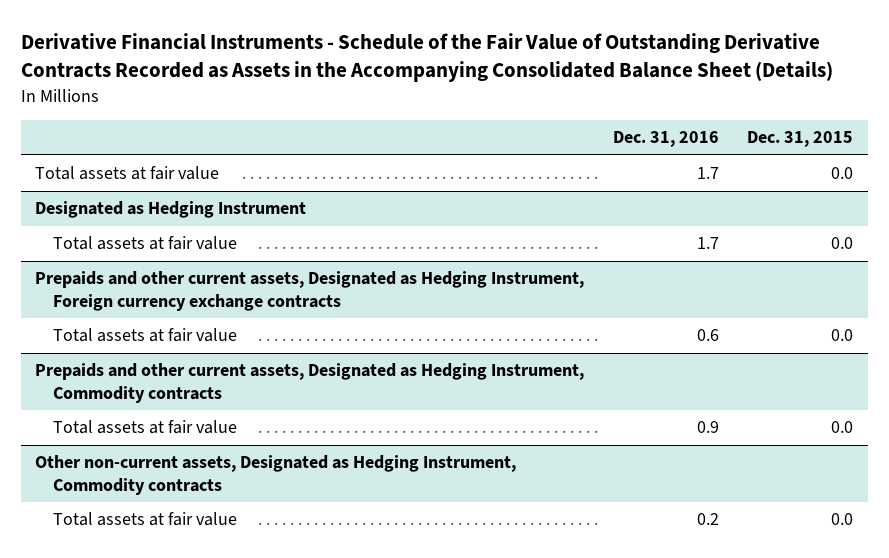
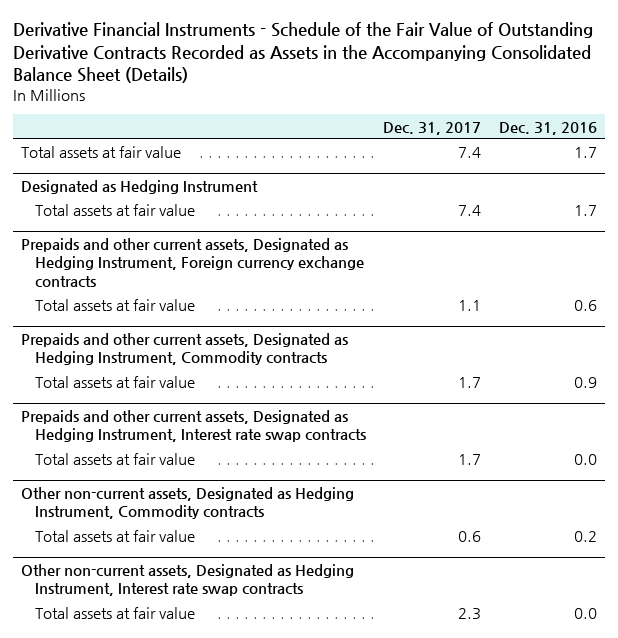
[747,131,854,148] Dec. 31, 2015 -> none
none -> [383,121,482,135] Dec. 31, 2017
none -> [21,409,367,443] Prepaids and other current assets, Designated as Hedging Instrument, Interest rate swap contracts
none -> [35,453,196,466] Total assets at fair value
none -> [21,563,355,597] Other non-current assets, Designated as Hedging Instrument, Interest rate swap contracts
none -> [35,607,196,620] Total assets at fair value

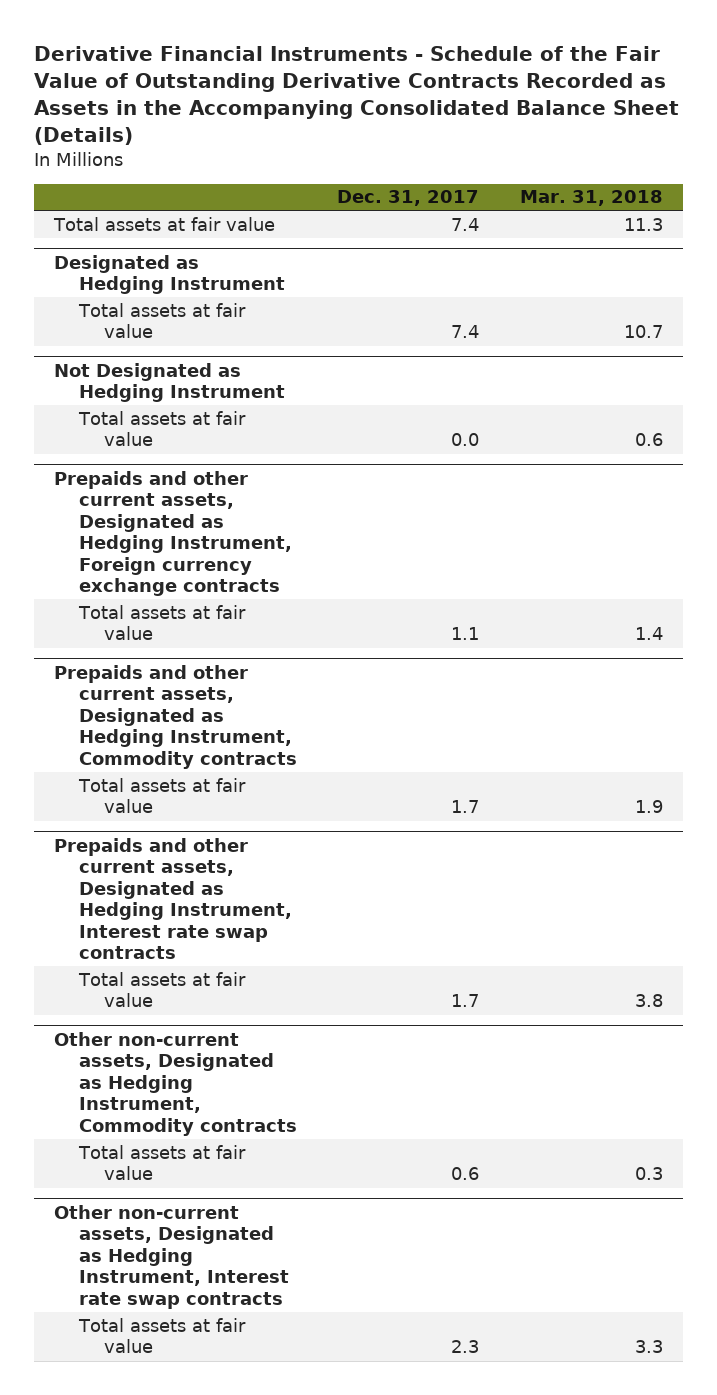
[498,121,597,135] Dec. 31, 2016 -> none
none -> [519,190,663,207] Mar. 31, 2018
none -> [53,362,286,403] Not Designated as Hedging Instrument
none -> [78,410,247,447] Total assets at fair value

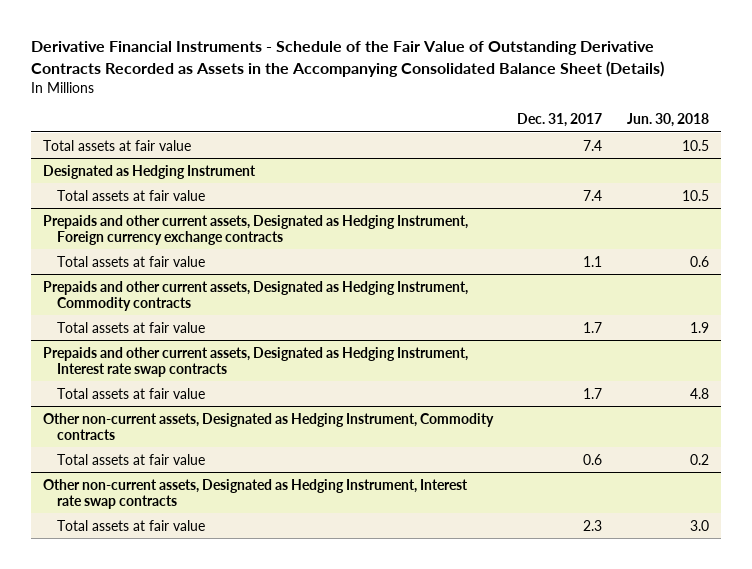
[519,190,663,207] Mar. 31, 2018 -> none
none -> [626,113,709,128] Jun. 30, 2018
[53,362,286,403] Not Designated as Hedging Instrument -> none
[78,410,247,447] Total assets at fair value -> none

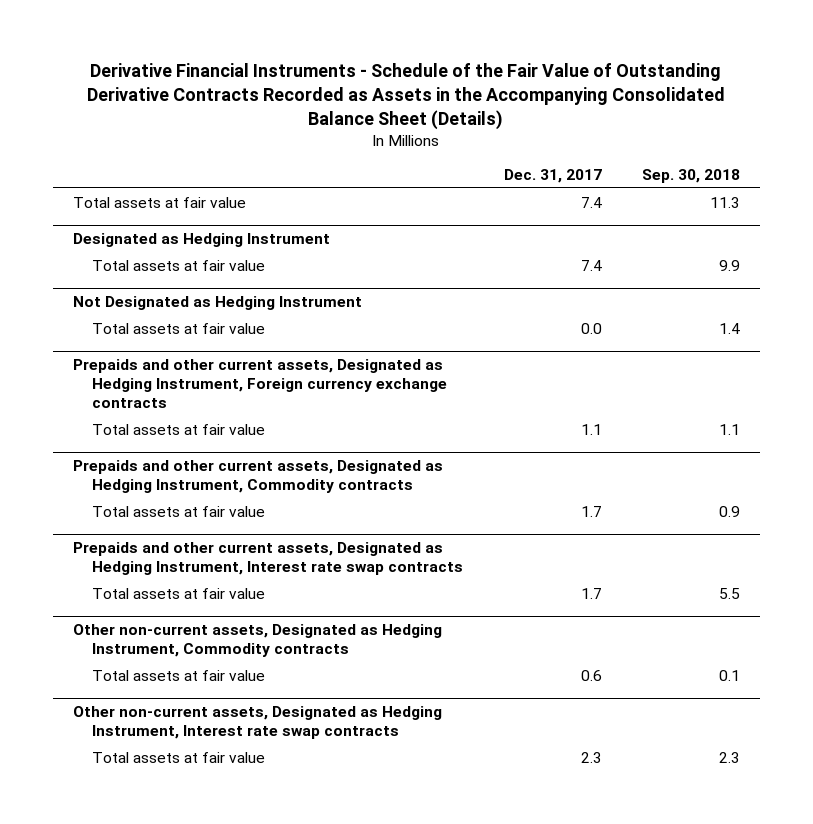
[626,113,709,128] Jun. 30, 2018 -> none
none -> [641,168,740,183] Sep. 30, 2018
none -> [73,296,363,311] Not Designated as Hedging Instrument
none -> [92,322,266,334] Total assets at fair value

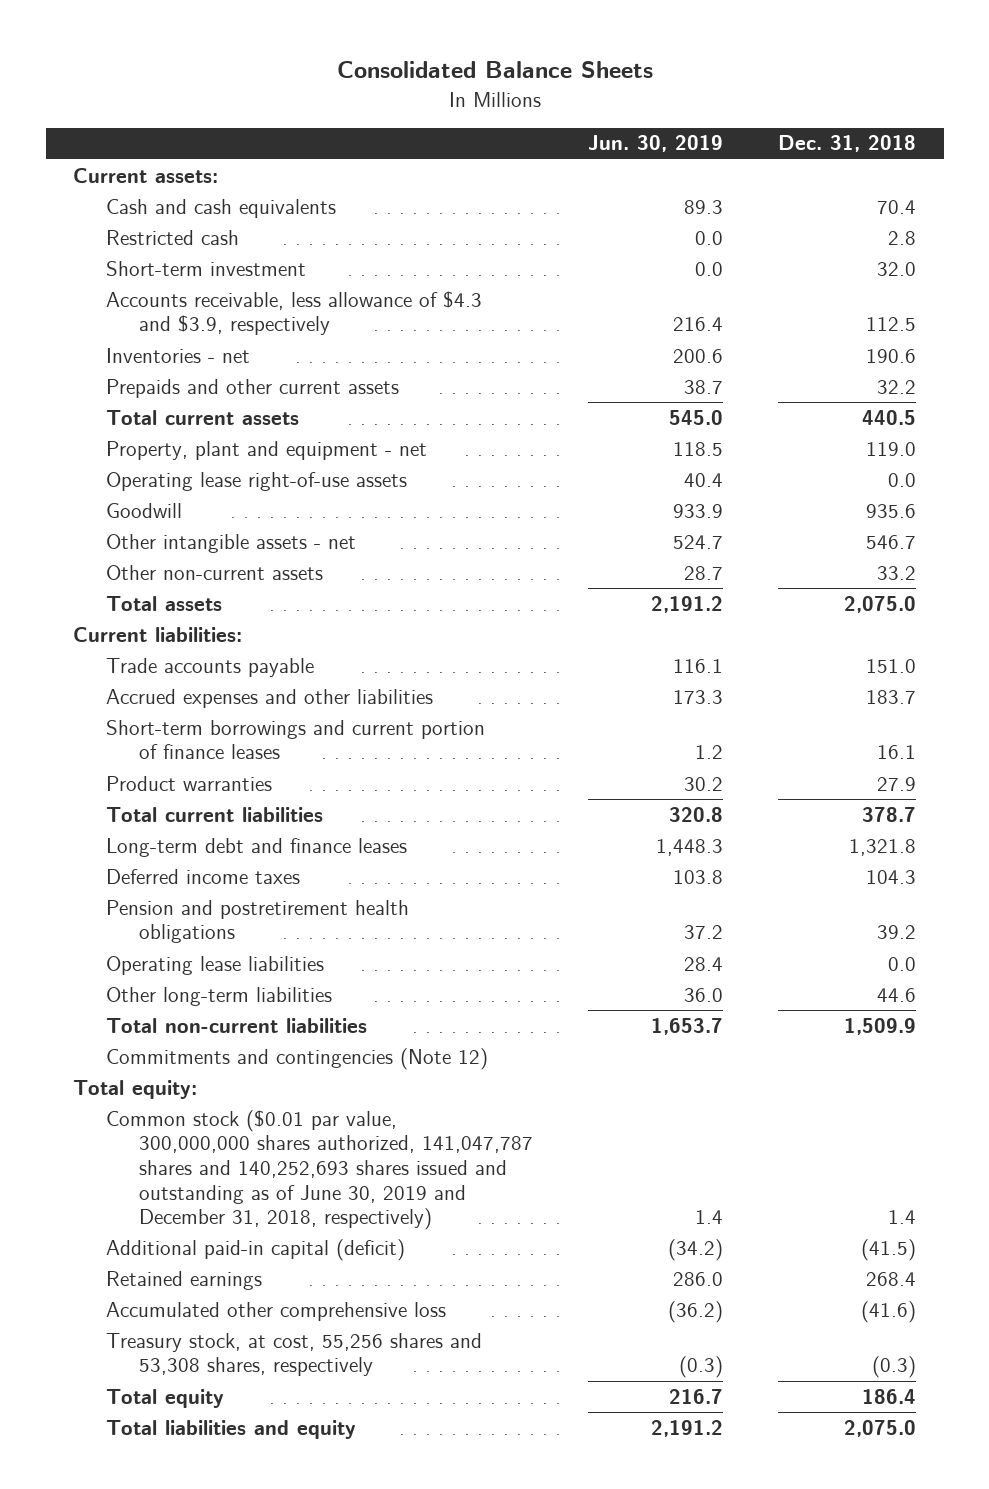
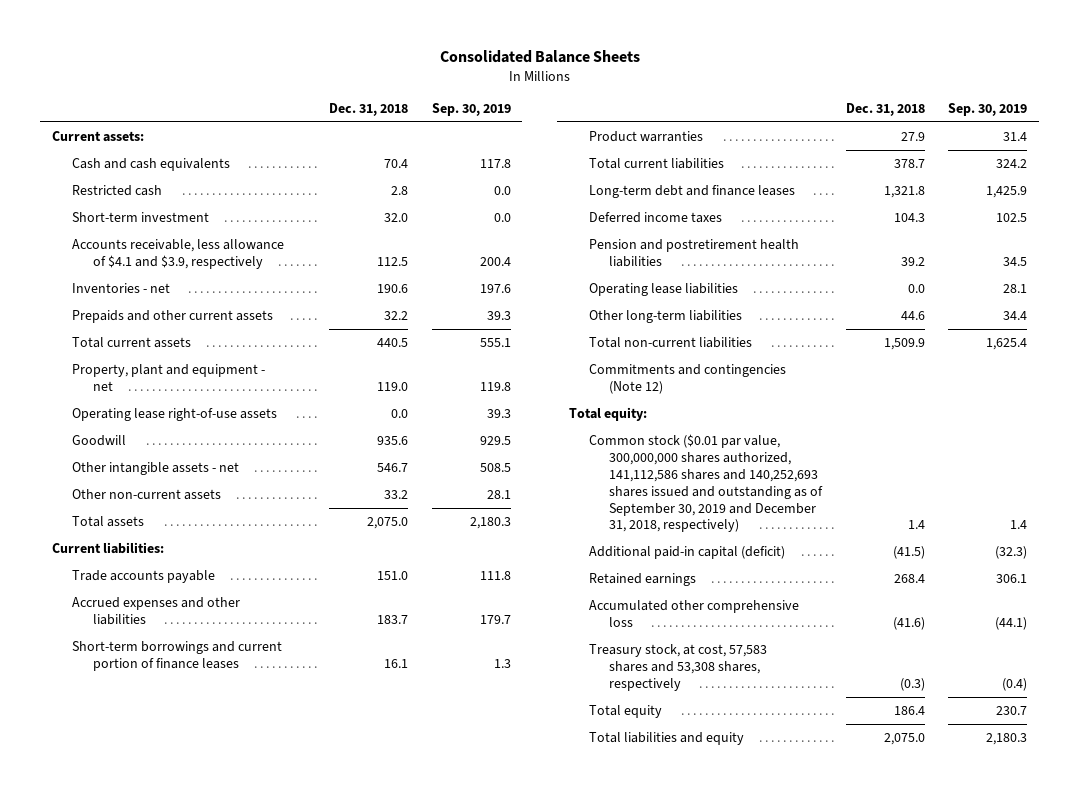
[588,135,724,153] Jun. 30, 2019 -> none
none -> [431,103,511,117] Sep. 30, 2019
[106,290,483,336] Accounts receivable, less allowance of $4.3 and $3.9, respectively -> [72,239,285,270] Accounts receivable, less allowance of $4.1 and $3.9, respectively
[106,899,410,944] Pension and postretirement health obligations -> [589,239,800,268] Pension and postretirement health liabilities
[106,1109,533,1231] Common stock ($0.01 par value, 300,000,000 shares authorized, 141,047,787 shares and 140,252,693 shares issued and outstanding as of June 30, 2019 and December 31, 2018, respectively) -> [589,434,824,533] Common stock ($0.01 par value, 300,000,000 shares authorized, 141,112,586 shares and 140,252,693 shares issued and outstanding as of September 30, 2019 and December 31, 2018, respectively)
[106,1332,483,1377] Treasury stock, at cost, 55,256 shares and 53,308 shares, respectively -> [589,644,768,691] Treasury stock, at cost, 57,583 shares and 53,308 shares, respectively

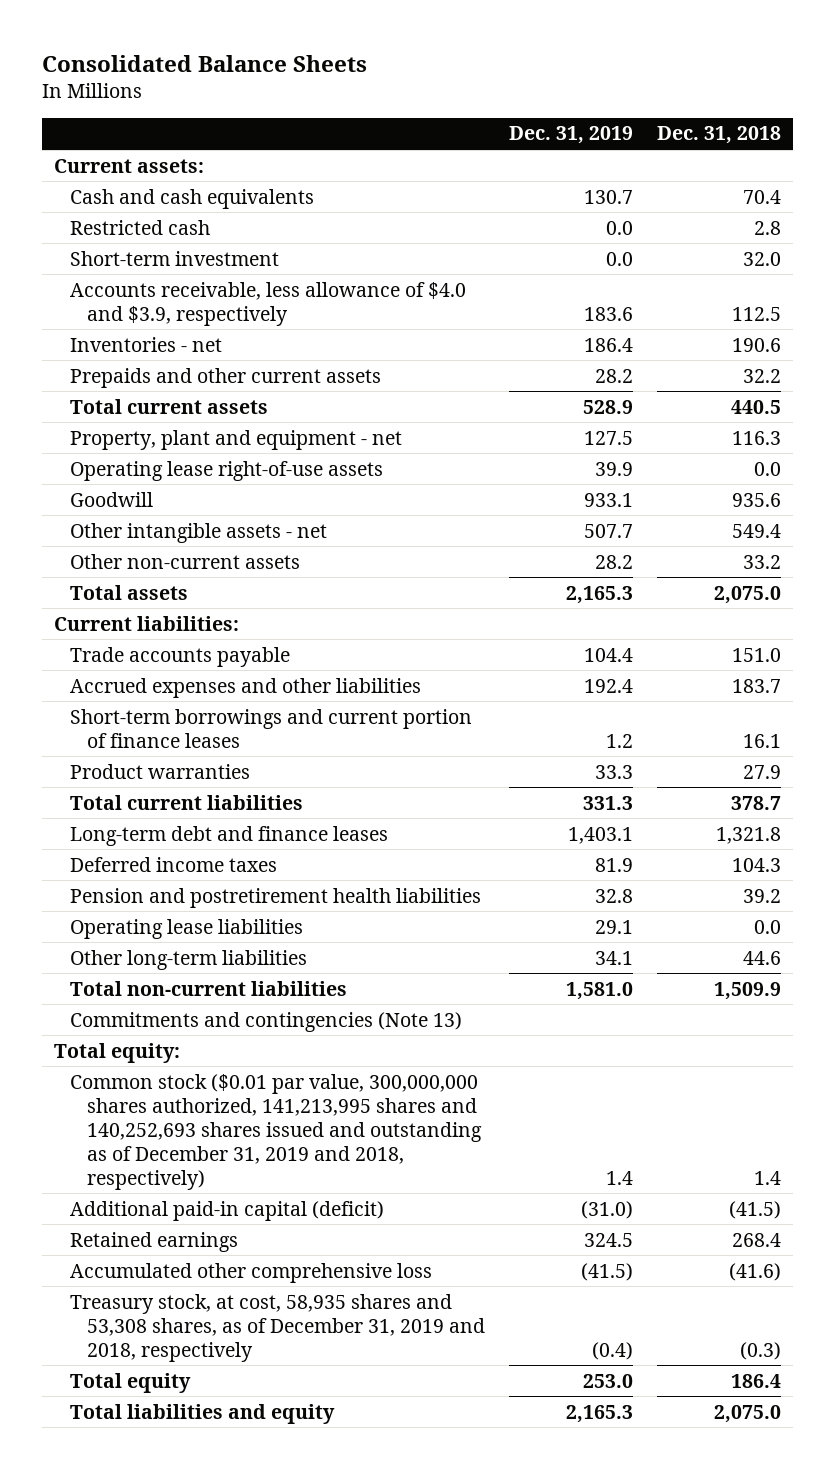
[431,103,511,117] Sep. 30, 2019 -> none
none -> [508,126,633,145] Dec. 31, 2019
[72,239,285,270] Accounts receivable, less allowance of $4.1 and $3.9, respectively -> [70,281,467,326] Accounts receivable, less allowance of $4.0 and $3.9, respectively
[377,382,409,392] 119.0 -> [731,430,781,445] 116.3
[377,463,409,473] 546.7 -> [731,523,781,538] 549.4
[589,364,787,395] Commitments and contingencies (Note 12) -> [70,1011,463,1032] Commitments and contingencies (Note 13)
[589,434,824,533] Common stock ($0.01 par value, 300,000,000 shares authorized, 141,112,586 shares and 140,252,693 shares issued and outstanding as of September 30, 2019 and December 31, 2018, respectively) -> [70,1073,482,1190] Common stock ($0.01 par value, 300,000,000 shares authorized, 141,213,995 shares and 140,252,693 shares issued and outstanding as of December 31, 2019 and 2018, respectively)
[589,644,768,691] Treasury stock, at cost, 57,583 shares and 53,308 shares, respectively -> [70,1293,485,1362] Treasury stock, at cost, 58,935 shares and 53,308 shares, as of December 31, 2019 and 2018, respectively

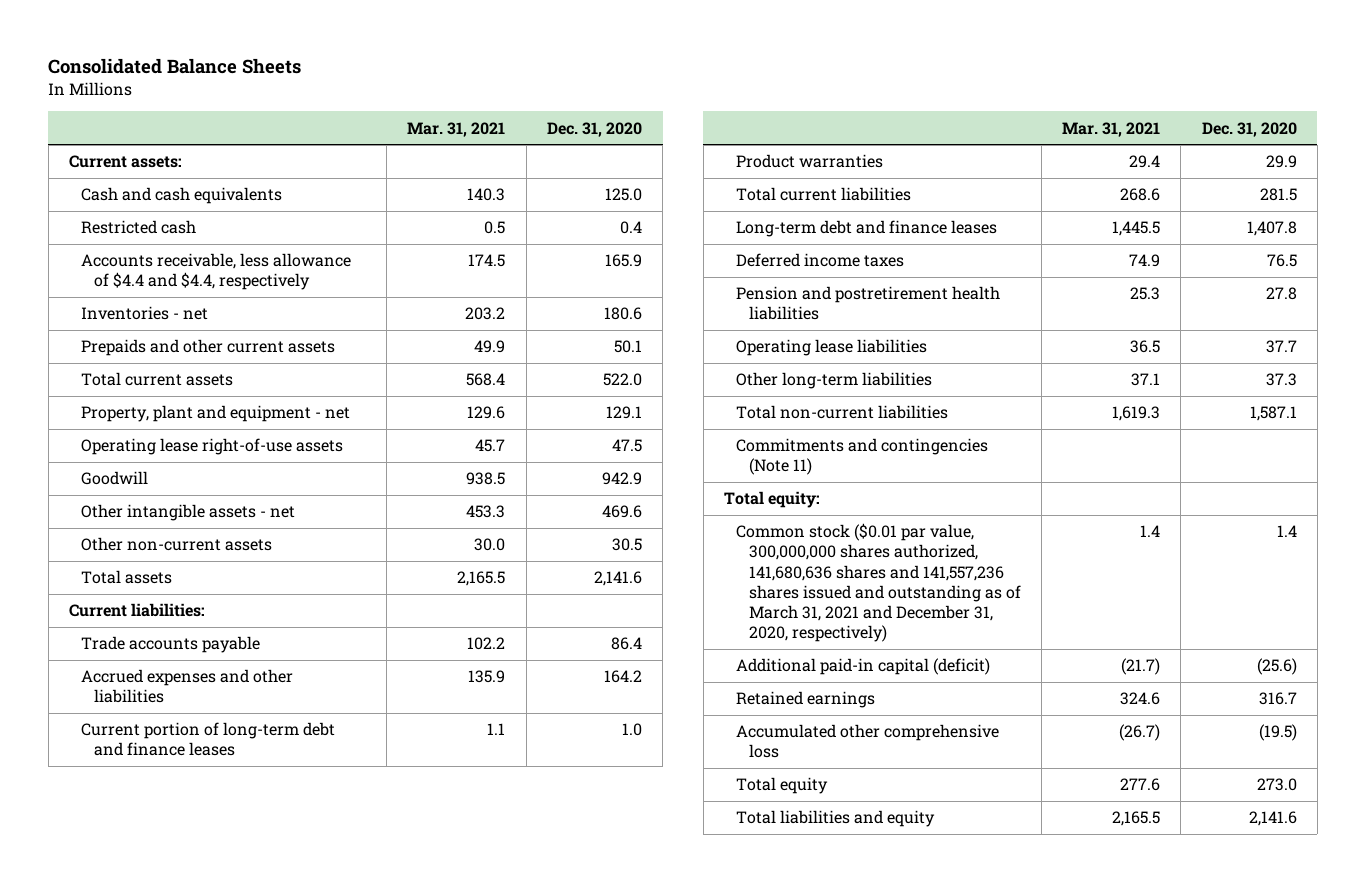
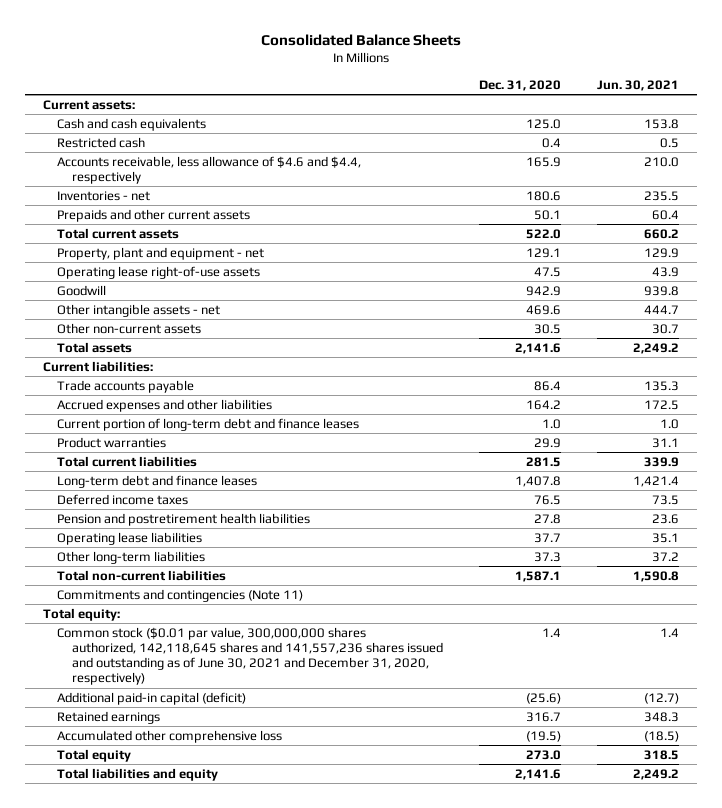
[407,121,506,137] Mar. 31, 2021 -> none
none -> [597,79,680,91] Jun. 30, 2021
[81,253,352,291] Accounts receivable, less allowance of $4.4 and $4.4, respectively -> [57,155,362,184] Accounts receivable, less allowance of $4.6 and $4.4, respectively
[736,523,1021,643] Common stock ($0.01 par value, 300,000,000 shares authorized, 141,680,636 shares and 141,557,236 shares issued and outstanding as of March 31, 2021 and December 31, 2020, respectively) -> [57,626,444,686] Common stock ($0.01 par value, 300,000,000 shares authorized, 142,118,645 shares and 141,557,236 shares issued and outstanding as of June 30, 2021 and December 31, 2020, respectively)

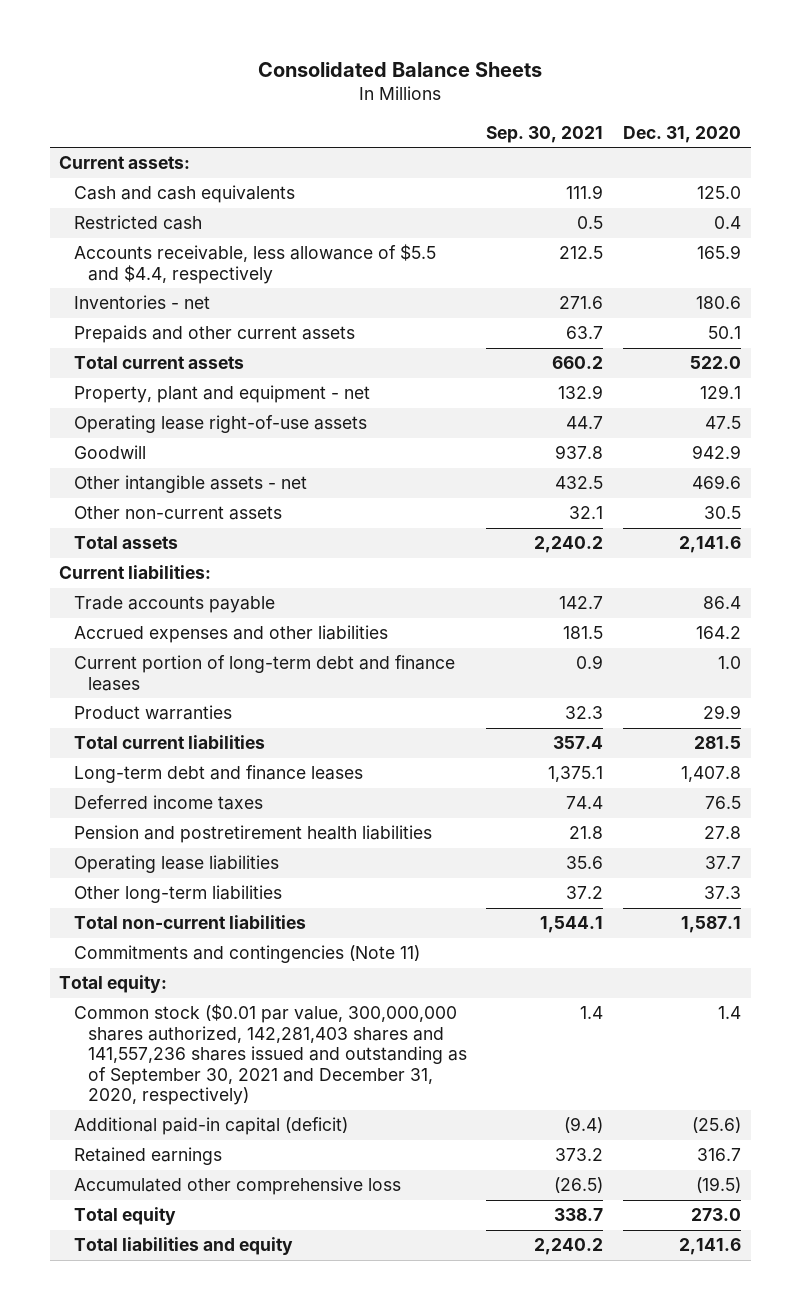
[597,79,680,91] Jun. 30, 2021 -> none
none -> [486,125,604,143] Sep. 30, 2021
[57,155,362,184] Accounts receivable, less allowance of $4.6 and $4.4, respectively -> [73,244,436,284] Accounts receivable, less allowance of $5.5 and $4.4, respectively
[57,626,444,686] Common stock ($0.01 par value, 300,000,000 shares authorized, 142,118,645 shares and 141,557,236 shares issued and outstanding as of June 30, 2021 and December 31, 2020, respectively) -> [73,1004,468,1106] Common stock ($0.01 par value, 300,000,000 shares authorized, 142,281,403 shares and 141,557,236 shares issued and outstanding as of September 30, 2021 and December 31, 2020, respectively)

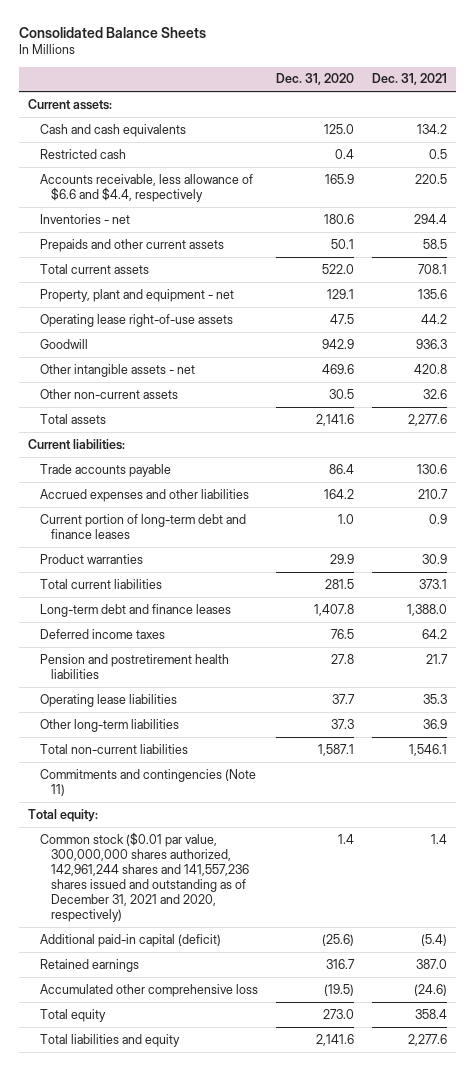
[486,125,604,143] Sep. 30, 2021 -> none
none -> [371,73,447,86] Dec. 31, 2021
[73,244,436,284] Accounts receivable, less allowance of $5.5 and $4.4, respectively -> [39,173,253,202] Accounts receivable, less allowance of $6.6 and $4.4, respectively
[73,1004,468,1106] Common stock ($0.01 par value, 300,000,000 shares authorized, 142,281,403 shares and 141,557,236 shares issued and outstanding as of September 30, 2021 and December 31, 2020, respectively) -> [39,831,250,922] Common stock ($0.01 par value, 300,000,000 shares authorized, 142,961,244 shares and 141,557,236 shares issued and outstanding as of December 31, 2021 and 2020, respectively)

